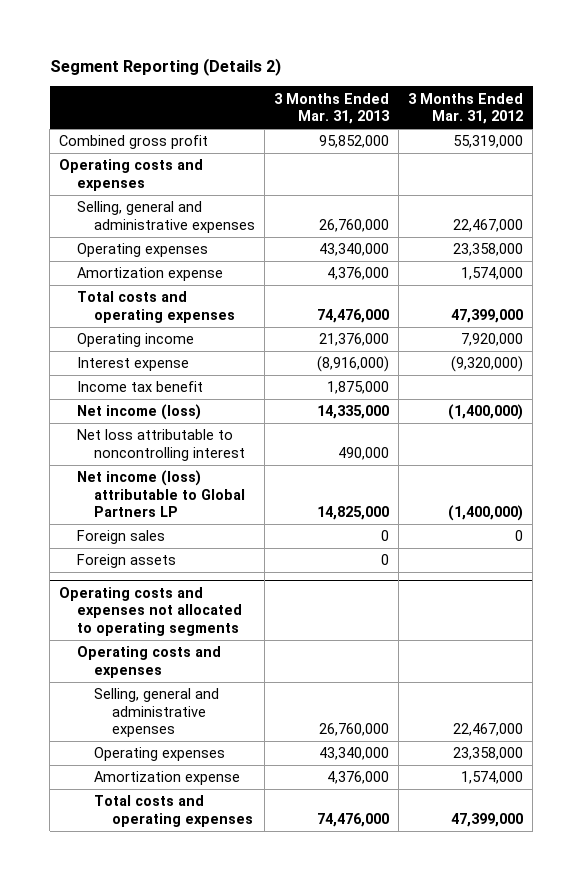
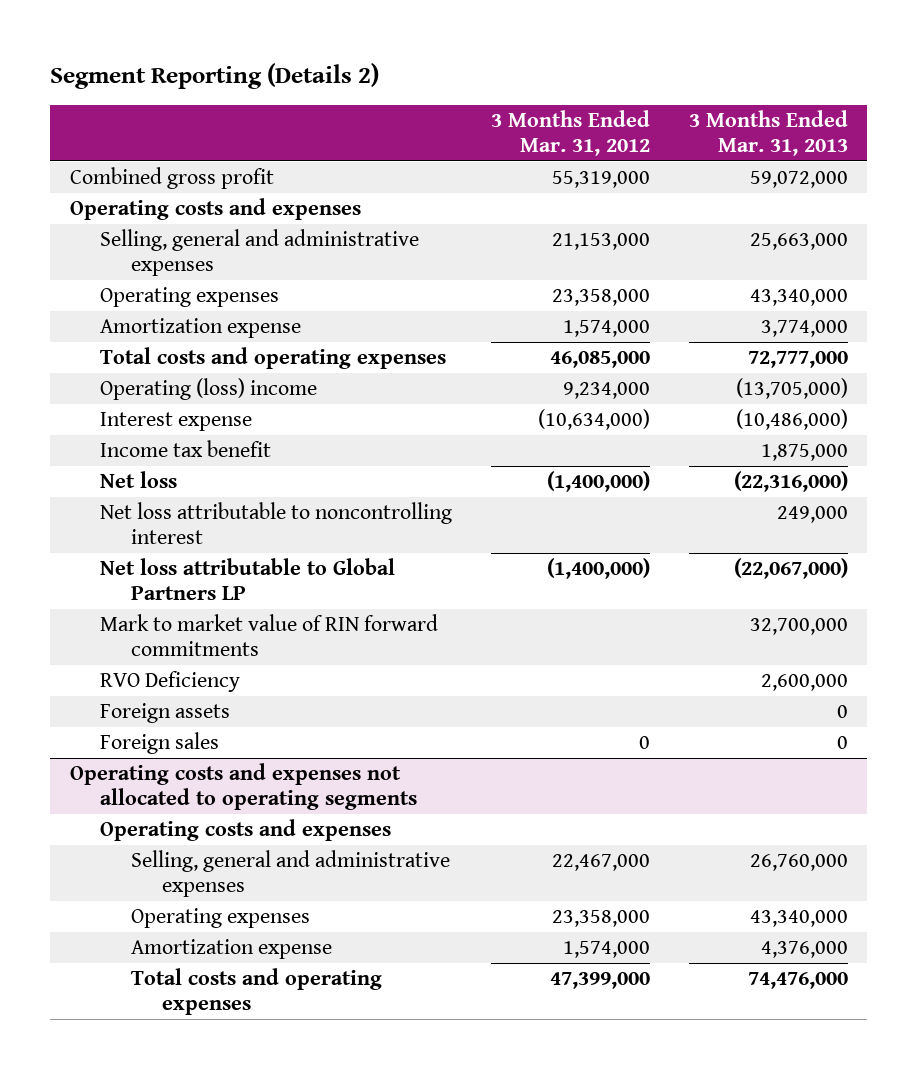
[319,135,390,149] 95,852,000 -> [749,171,848,189] 59,072,000
[319,218,390,232] 26,760,000 -> [749,233,848,251] 25,663,000
[453,218,524,232] 22,467,000 -> [552,233,651,251] 21,153,000
[327,267,390,281] 4,376,000 -> [760,320,848,338] 3,774,000
[317,308,390,323] 74,476,000 -> [747,351,848,369] 72,777,000
[451,308,524,323] 47,399,000 -> [550,351,651,369] 46,085,000
[76,333,194,348] Operating income -> [100,378,318,401] Operating (loss) income
[319,333,390,347] 21,376,000 -> [735,378,848,400] (13,705,000)
[461,333,524,347] 7,920,000 -> [563,382,651,400] 9,234,000
[317,356,390,373] (8,916,000) -> [735,409,848,431] (10,486,000)
[451,356,524,373] (9,320,000) -> [538,409,651,431] (10,634,000)
[76,404,201,421] Net income (loss) -> [100,471,178,489] Net loss
[317,405,390,420] 14,335,000 -> [733,471,848,493] (22,316,000)
[338,446,390,460] 490,000 -> [776,506,848,524] 249,000
[76,470,246,518] Net income (loss) attributable to Global Partners LP -> [100,558,396,601] Net loss attributable to Global Partners LP
[317,506,390,521] 14,825,000 -> [733,558,848,580] (22,067,000)
none -> [100,614,439,657] Mark to market value of RIN forward commitments
none -> [100,671,241,693] RVO Deficiency
[76,530,165,545] Foreign sales -> [100,732,220,755] Foreign sales

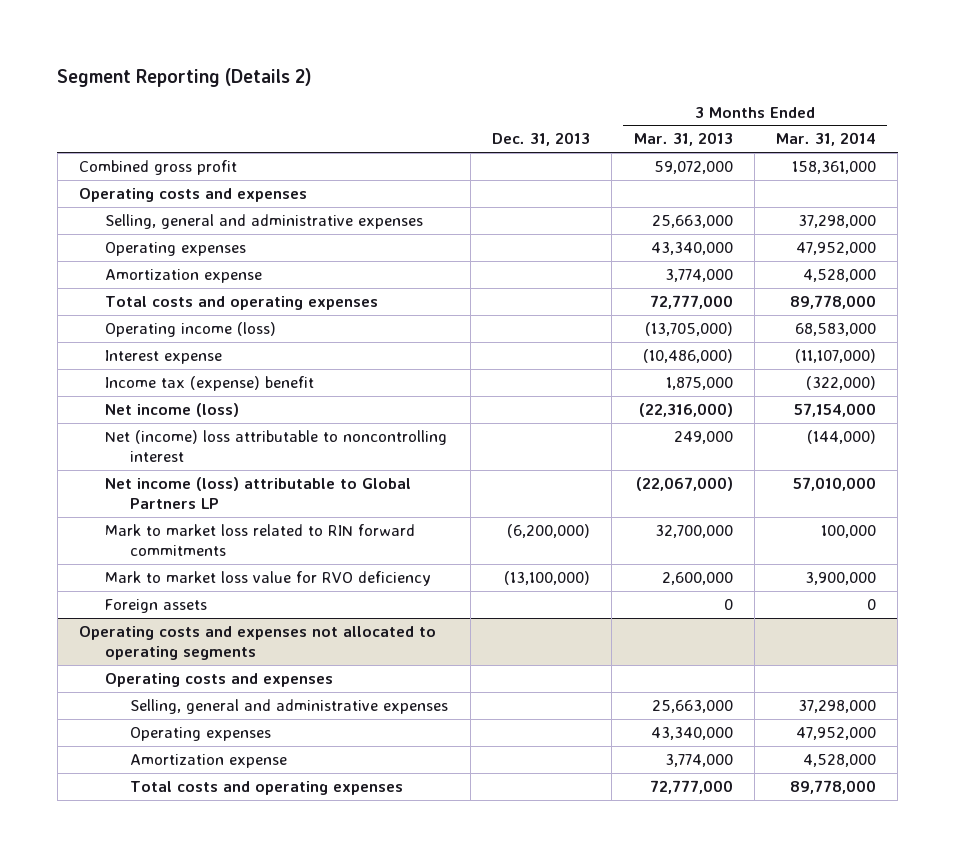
[491,109,651,156] 3 Months Ended Mar. 31, 2012 -> none
none -> [491,132,590,147] Dec. 31, 2013
none -> [776,132,877,147] Mar. 31, 2014
[100,378,318,401] Operating (loss) income -> [104,321,276,337] Operating income (loss)
[100,671,241,693] RVO Deficiency -> none
[100,440,272,458] Income tax benefit -> [104,375,314,391] Income tax (expense) benefit
[100,471,178,489] Net loss -> [104,402,239,417] Net income (loss)
[100,502,453,545] Net loss attributable to noncontrolling interest -> [104,429,447,463] Net (income) loss attributable to noncontrolling interest
[100,558,396,601] Net loss attributable to Global Partners LP -> [104,476,411,510] Net income (loss) attributable to Global Partners LP
[100,614,439,657] Mark to market value of RIN forward commitments -> [104,523,415,557] Mark to market loss related to RIN forward commitments
none -> [104,570,431,586] Mark to market loss value for RVO deficiency
[100,732,220,755] Foreign sales -> none
[749,854,848,872] 26,760,000 -> [651,699,733,713] 25,663,000
[760,941,848,959] 4,376,000 -> [664,753,733,767] 3,774,000
[747,972,848,990] 74,476,000 -> [649,779,733,794] 72,777,000

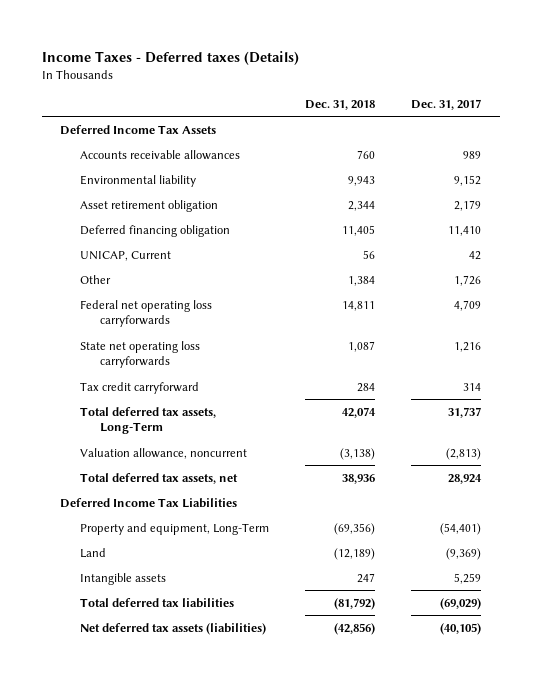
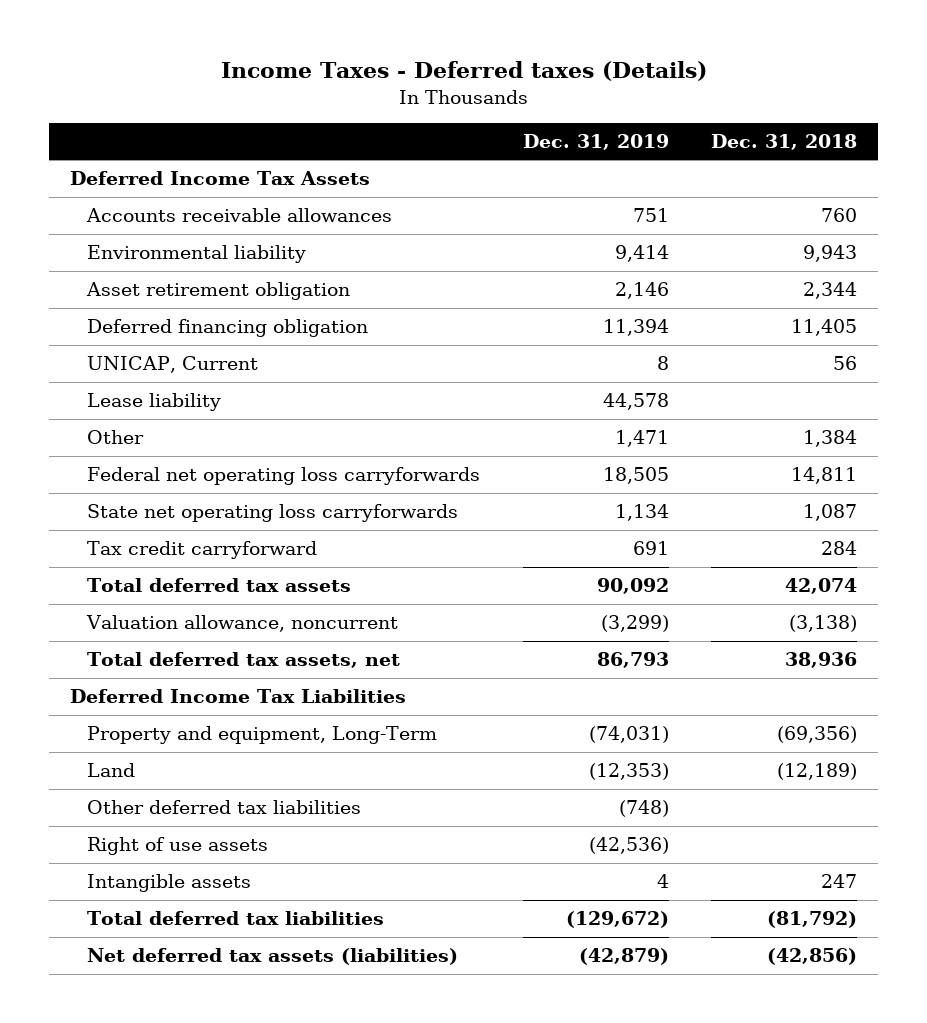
[411,98,482,110] Dec. 31, 2017 -> none
none -> [522,133,669,150] Dec. 31, 2019
none -> [87,393,222,412] Lease liability
[80,406,217,435] Total deferred tax assets, Long-Term -> [87,578,352,593] Total deferred tax assets
none -> [87,800,362,815] Other deferred tax liabilities
none -> [87,837,269,856] Right of use assets

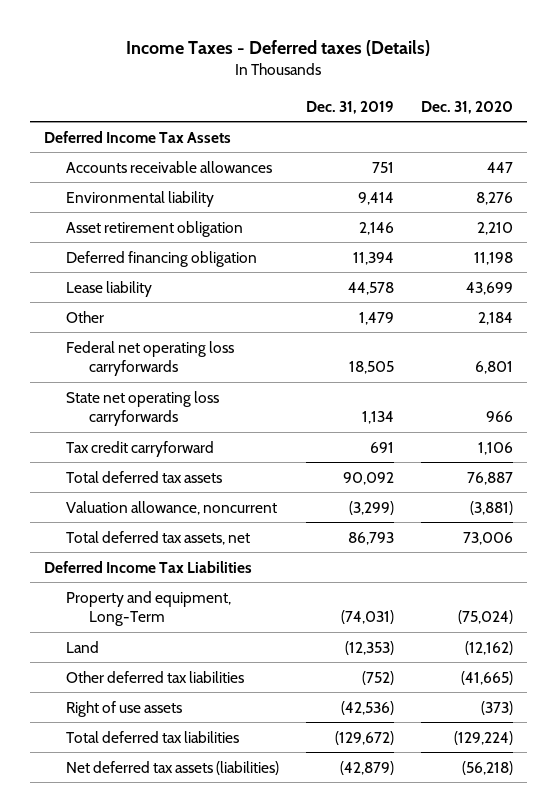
[711,133,858,150] Dec. 31, 2018 -> none
none -> [421,100,514,114] Dec. 31, 2020
[87,356,259,374] UNICAP, Current -> none
[614,430,669,448] 1,471 -> [359,311,395,325] 1,479
[618,800,669,818] (748) -> [362,670,395,685] (752)
[87,874,252,893] Intangible assets -> none

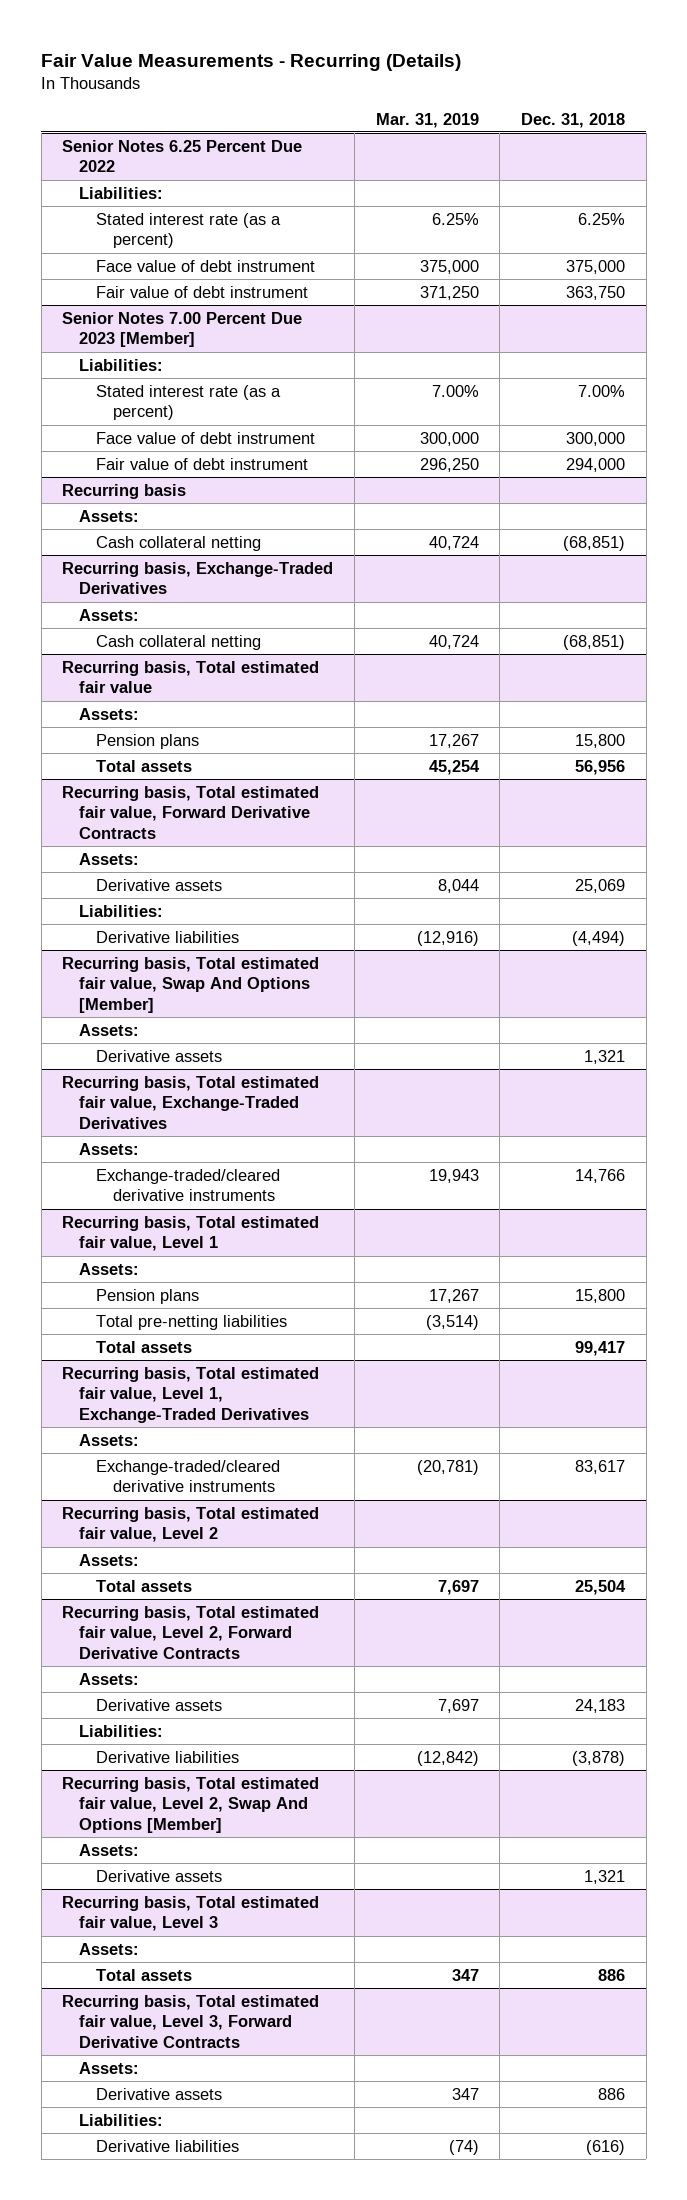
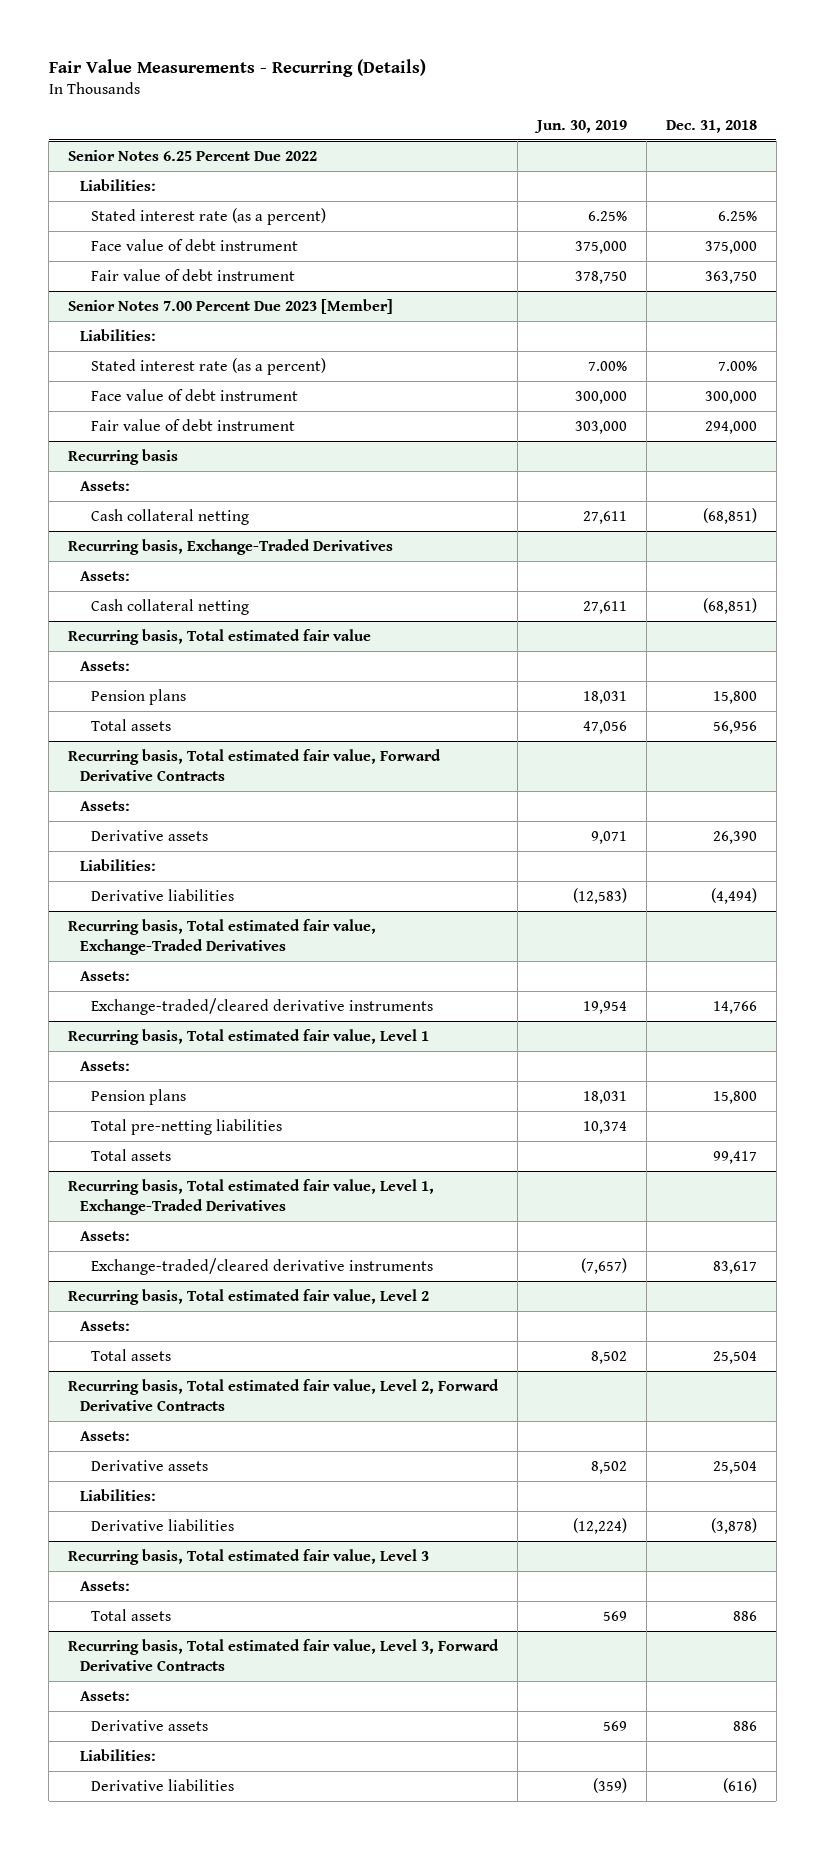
[375,112,479,128] Mar. 31, 2019 -> none
none -> [534,119,628,133] Jun. 30, 2019
[574,878,625,893] 25,069 -> [712,830,757,844] 26,390
[62,956,320,1014] Recurring basis, Total estimated fair value, Swap And Options [Member] -> none
[79,1023,140,1036] Assets: -> none
[96,1049,223,1062] Derivative assets -> none
[574,1698,625,1713] 24,183 -> [712,1460,757,1474] 25,504
[62,1776,320,1834] Recurring basis, Total estimated fair value, Level 2, Swap And Options [Member] -> none
[79,1843,140,1856] Assets: -> none
[96,1869,223,1882] Derivative assets -> none

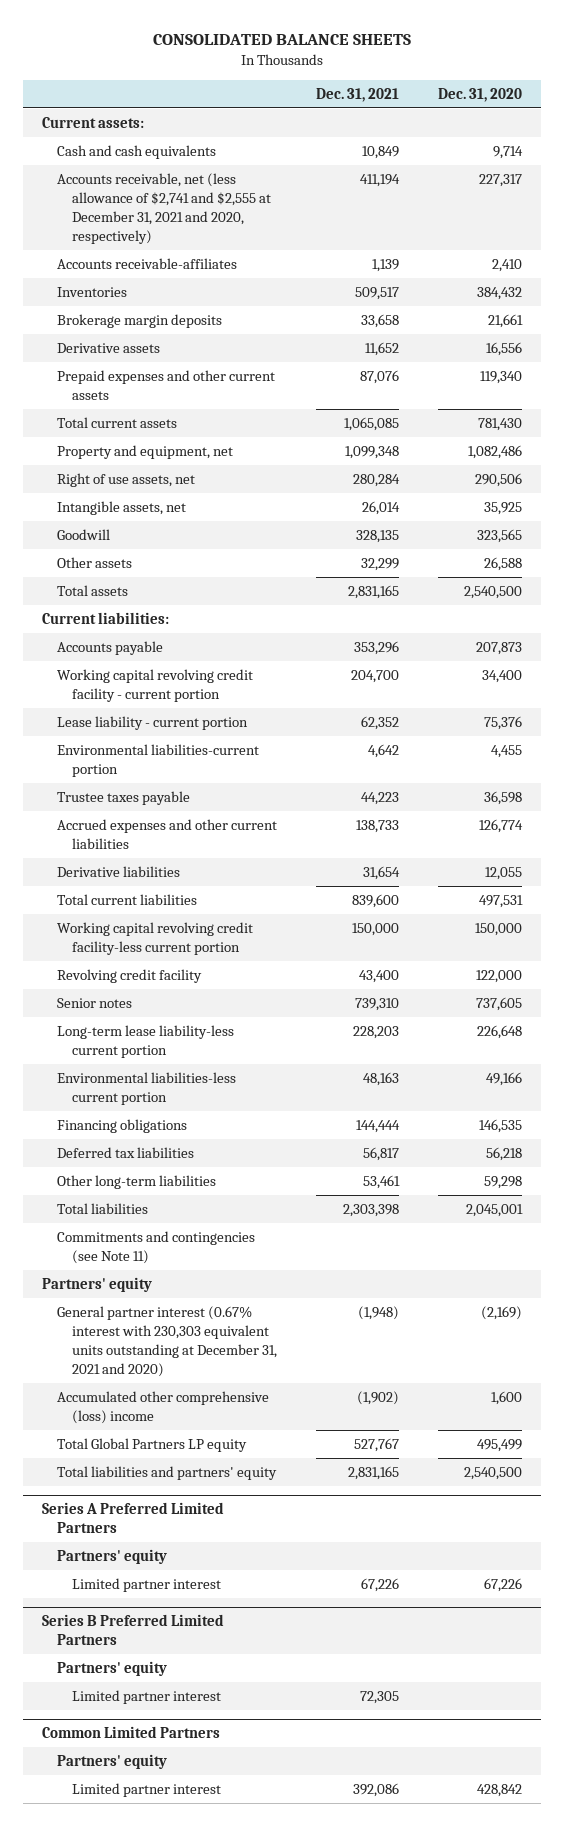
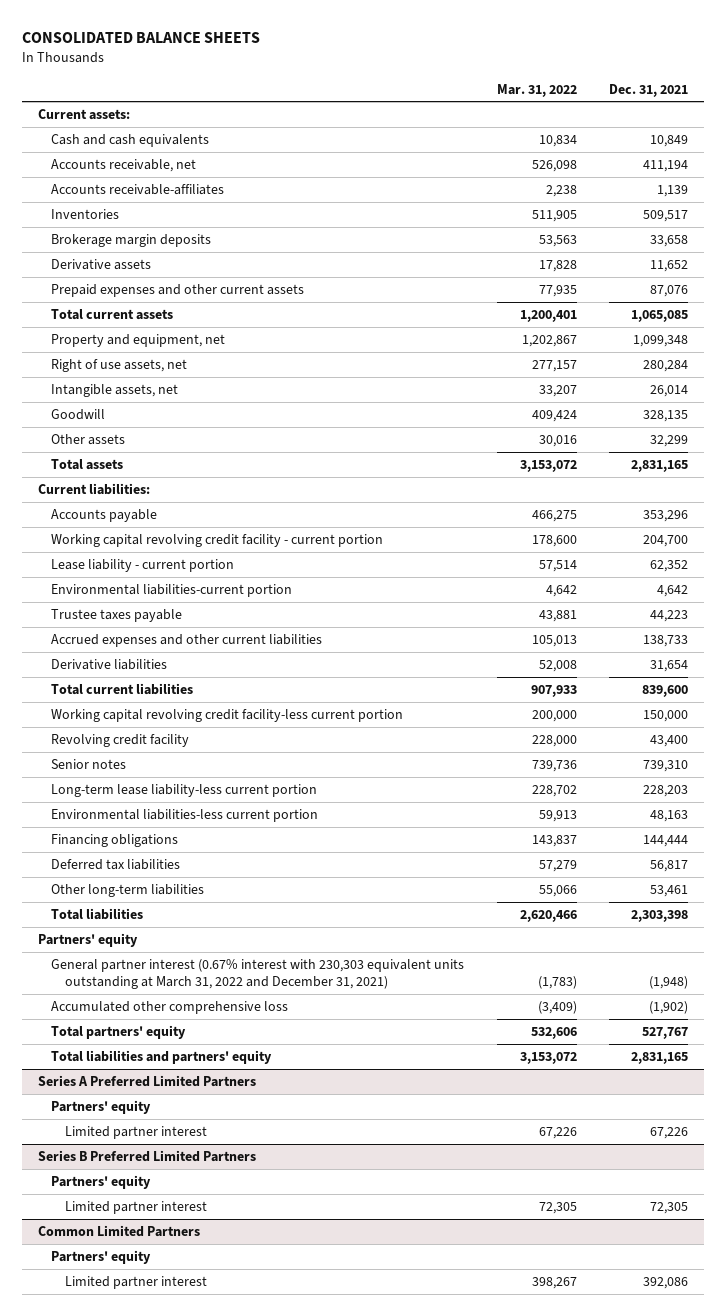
[437,87,522,102] Dec. 31, 2020 -> none
none -> [496,83,577,97] Mar. 31, 2022
[57,172,272,244] Accounts receivable, net (less allowance of $2,741 and $2,555 at December 31, 2021 and 2020, respectively) -> [51,159,197,173] Accounts receivable, net
[57,1230,256,1264] Commitments and contingencies (see Note 11) -> none
[57,1305,278,1377] General partner interest (0.67% interest with 230,303 equivalent units outstanding at December 31, 2021 and 2020) -> [51,959,465,990] General partner interest (0.67% interest with 230,303 equivalent units outstanding at March 31, 2022 and December 31, 2021)
[57,1390,270,1424] Accumulated other comprehensive (loss) income -> [51,1001,289,1015] Accumulated other comprehensive loss
[57,1437,248,1452] Total Global Partners LP equity -> [51,1025,187,1040] Total partners' equity

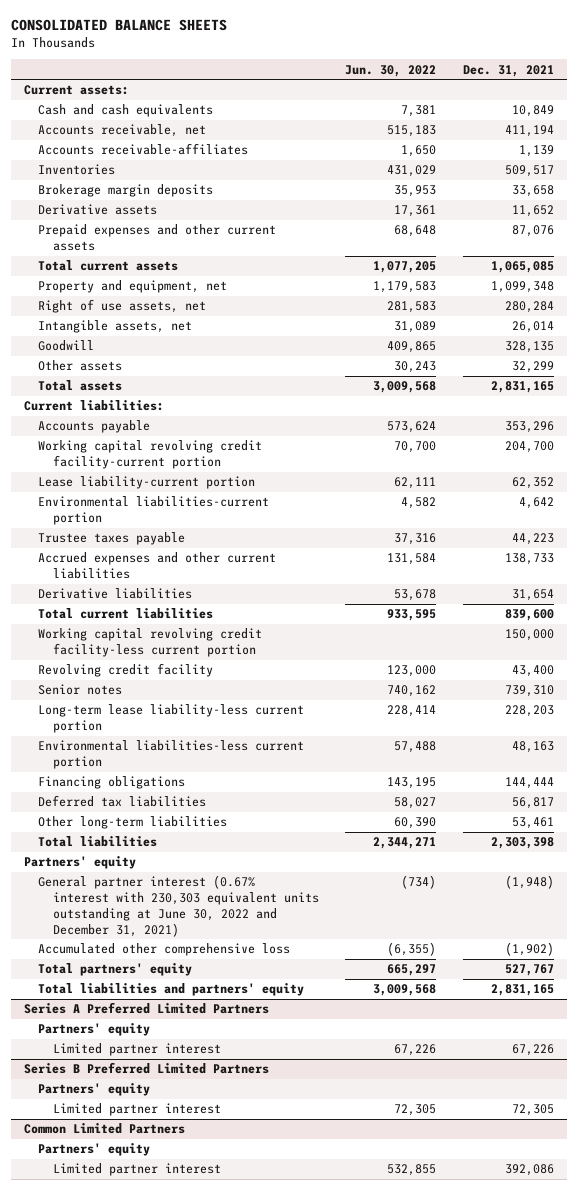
[496,83,577,97] Mar. 31, 2022 -> none
none -> [345,64,437,77] Jun. 30, 2022
[51,534,384,548] Working capital revolving credit facility - current portion -> [38,440,263,470] Working capital revolving credit facility-current portion
[51,559,235,573] Lease liability - current portion -> [38,476,256,490] Lease liability-current portion
[51,959,465,990] General partner interest (0.67% interest with 230,303 equivalent units outstanding at March 31, 2022 and December 31, 2021) -> [38,875,320,937] General partner interest (0.67% interest with 230,303 equivalent units outstanding at June 30, 2022 and December 31, 2021)

